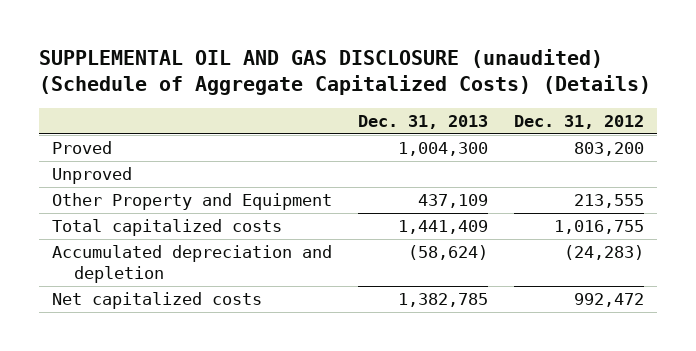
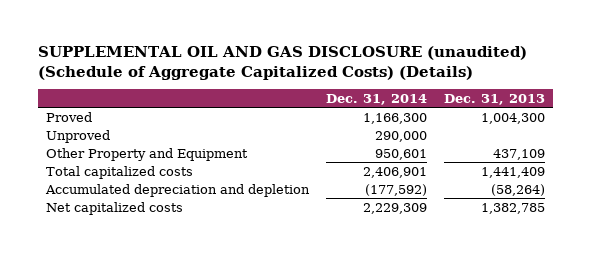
[514,114,645,129] Dec. 31, 2012 -> none
none -> [326,93,428,105] Dec. 31, 2014
[407,245,488,261] (58,624) -> [490,183,545,196] (58,264)

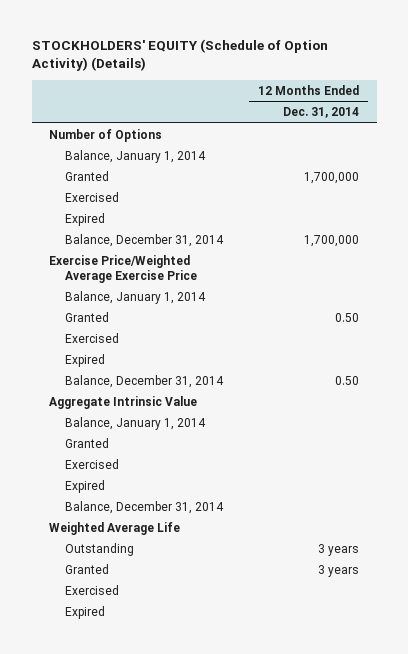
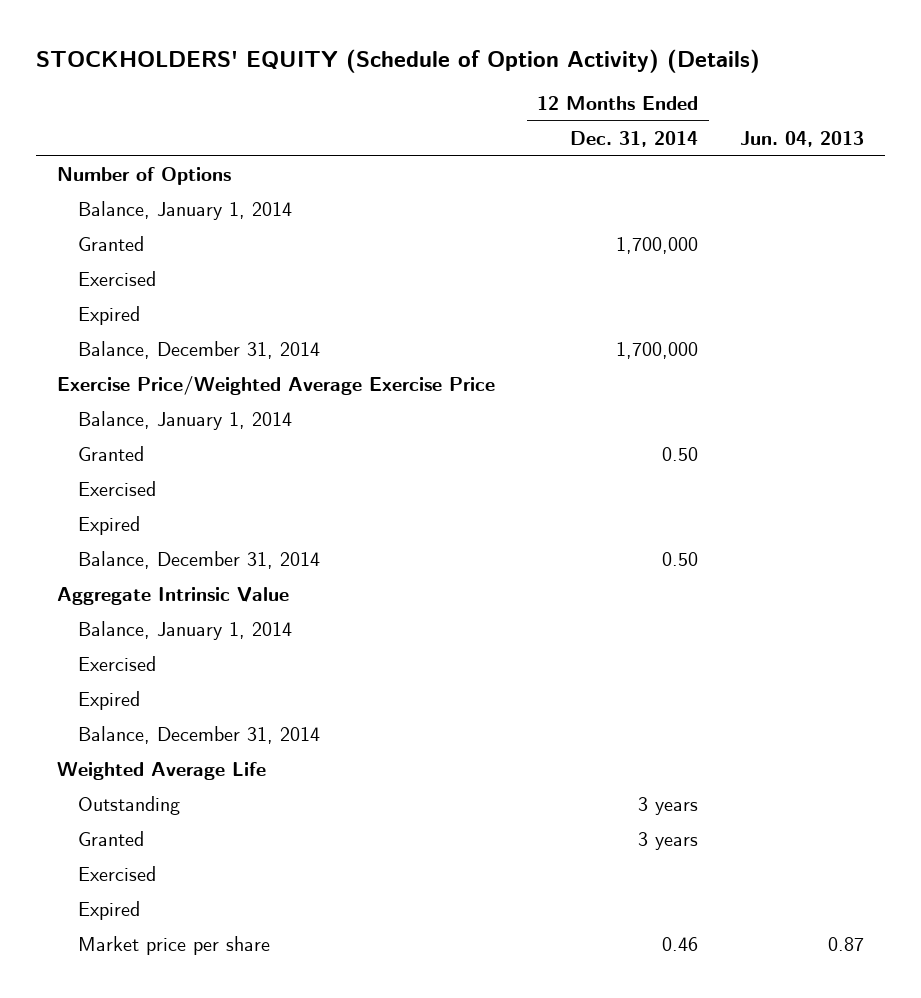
none -> [739,131,864,148] Jun. 04, 2013
[65,437,110,448] Granted -> none
none -> [78,936,271,956] Market price per share

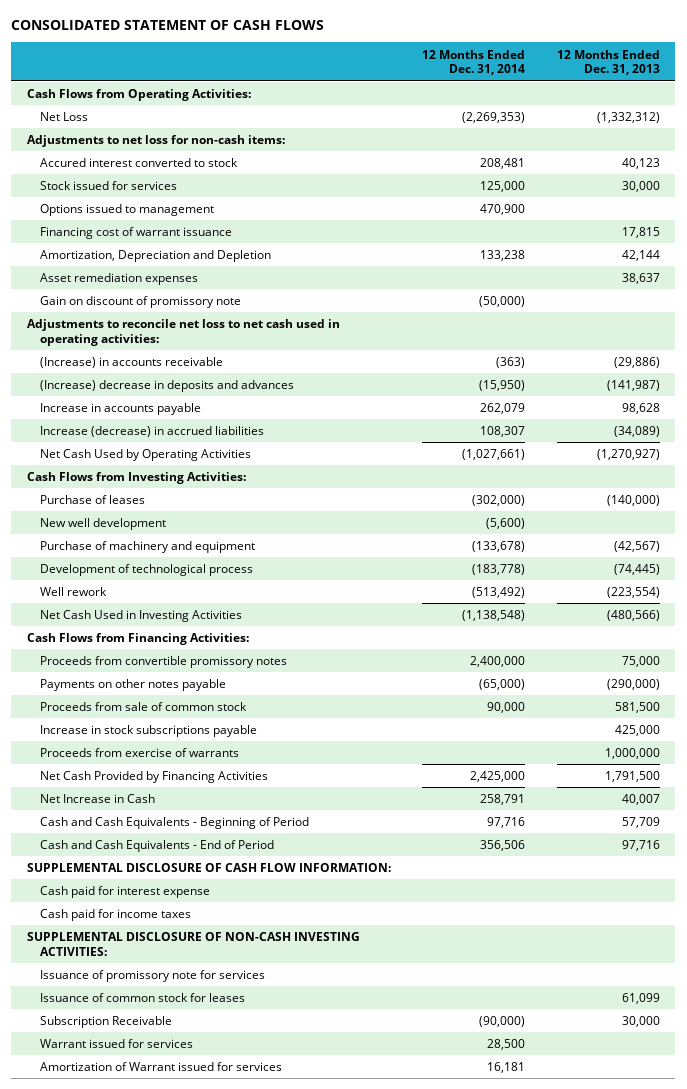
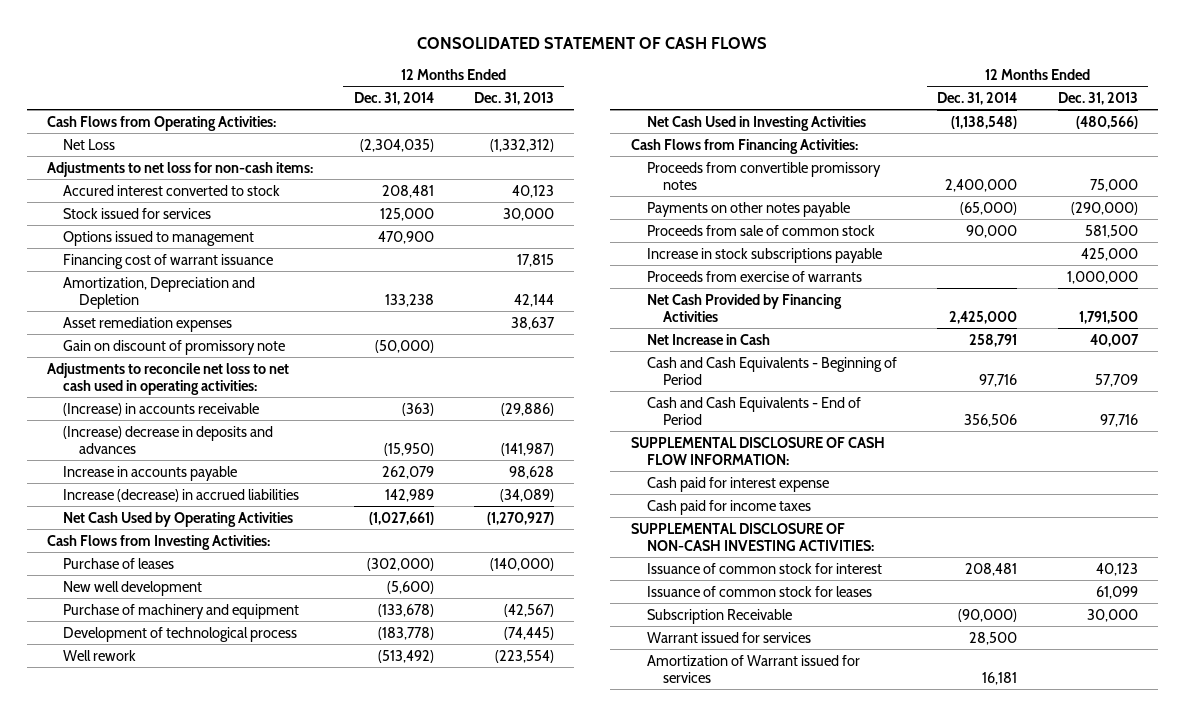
[462,112,526,124] (2,269,353) -> [359,138,434,152] (2,304,035)
[480,426,526,438] 108,307 -> [384,488,434,502] 142,989
[40,970,266,983] Issuance of promissory note for services -> none
none -> [646,562,882,574] Issuance of common stock for interest

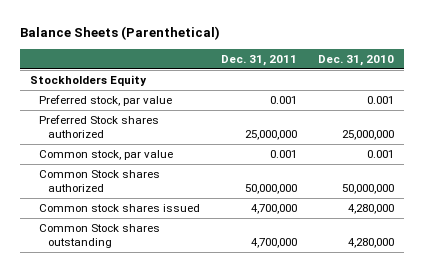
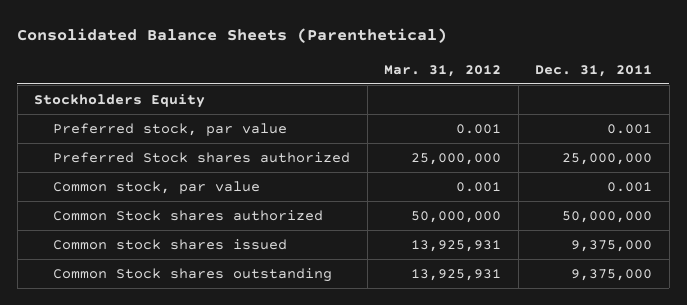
[19,26,220,41] Balance Sheets (Parenthetical) -> [17,28,448,44] Consolidated Balance Sheets (Parenthetical)
[317,54,394,66] Dec. 31, 2010 -> none
none -> [384,64,502,77] Mar. 31, 2012
[250,204,297,215] 4,700,000 -> [571,239,653,252] 9,375,000
[250,237,297,248] 4,700,000 -> [571,268,653,281] 9,375,000

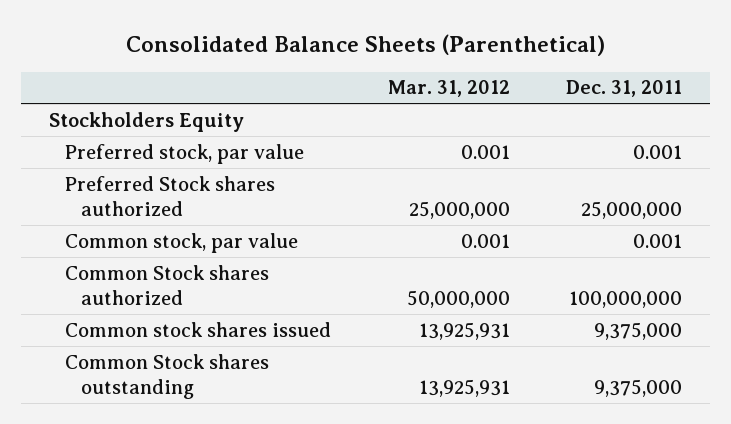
[562,210,653,223] 50,000,000 -> [568,290,682,308] 100,000,000

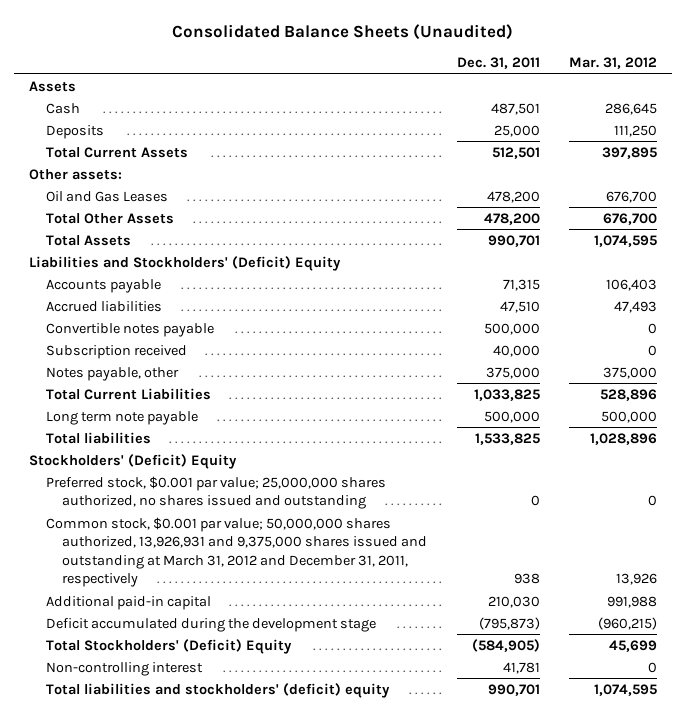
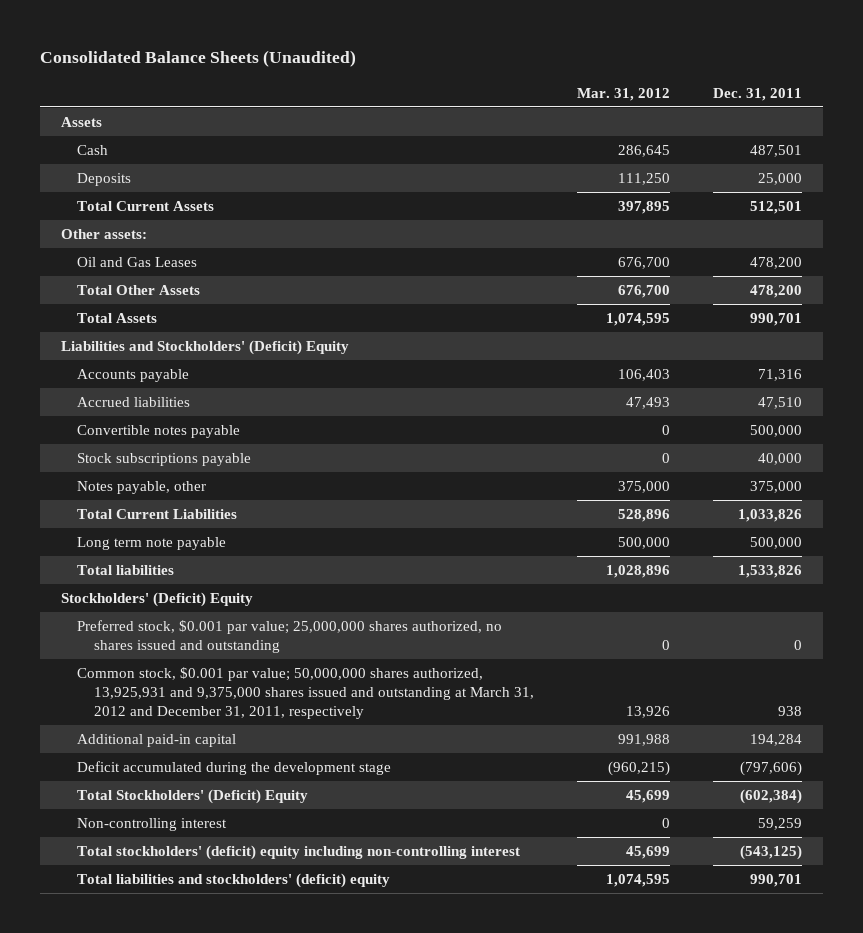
[502,278,540,291] 71,315 -> [757,369,802,382] 71,316
[45,344,187,359] Subscription received -> [77,453,252,467] Stock subscriptions payable
[473,388,540,401] 1,033,825 -> [737,509,802,523] 1,033,826
[474,432,540,445] 1,533,825 -> [737,565,802,579] 1,533,826
[45,516,428,588] Common stock, $0.001 par value; 50,000,000 shares authorized, 13,926,931 and 9,375,000 shares issued and outstanding at March 31, 2012 and December 31, 2011, respectively -> [77,667,534,719] Common stock, $0.001 par value; 50,000,000 shares authorized, 13,925,931 and 9,375,000 shares issued and outstanding at March 31, 2012 and December 31, 2011, respectively
[487,595,540,608] 210,030 -> [749,734,802,747] 194,284
[478,616,540,630] (795,873) -> [739,761,802,777] (797,606)
[471,638,540,652] (584,905) -> [739,789,802,805] (602,384)
[502,661,540,674] 41,781 -> [757,818,802,831] 59,259
none -> [77,845,521,861] Total stockholders' (deficit) equity including non-controlling interest

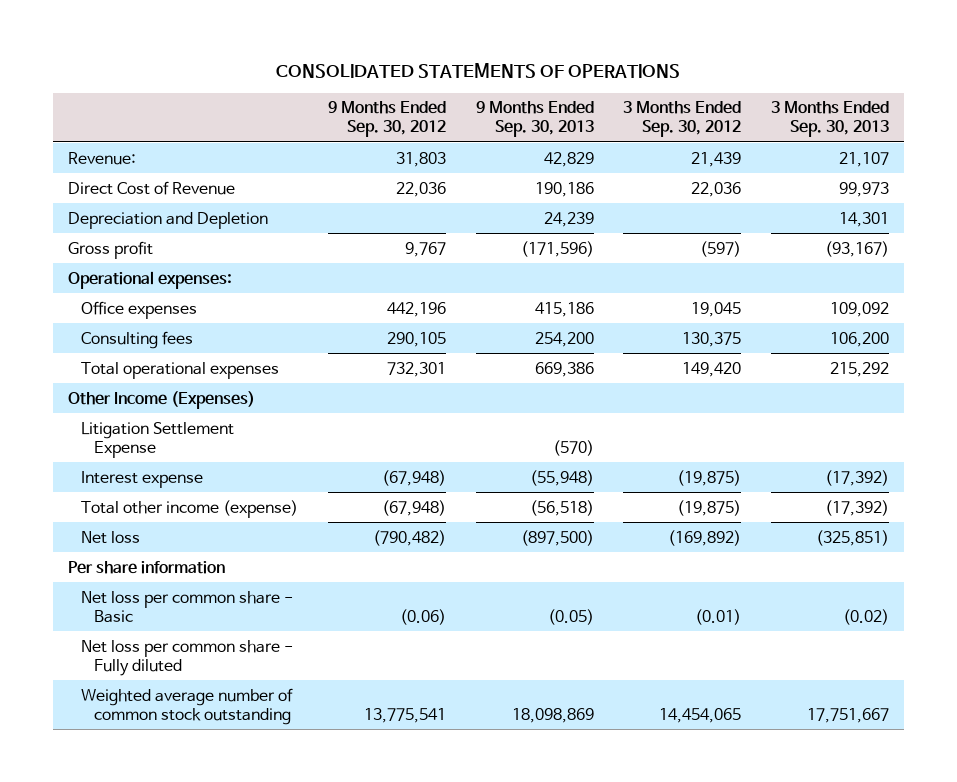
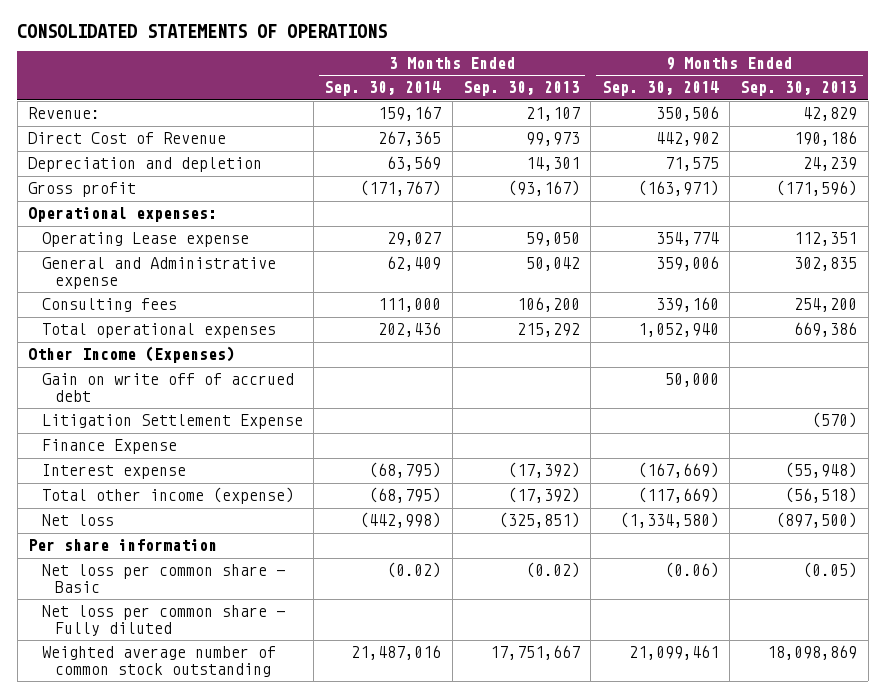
[327,101,446,138] 9 Months Ended Sep. 30, 2012 -> none
[623,101,742,138] 3 Months Ended Sep. 30, 2012 -> none
none -> [324,81,442,97] Sep. 30, 2014
none -> [601,81,719,97] Sep. 30, 2014
[67,211,268,229] Depreciation and Depletion -> [28,157,263,173] Depreciation and depletion
[81,300,198,319] Office expenses -> none
none -> [41,232,249,248] Operating Lease expense
none -> [41,257,276,289] General and Administrative expense
none -> [41,373,294,402] Gain on write off of accrued debt
none -> [41,439,177,455] Finance Expense

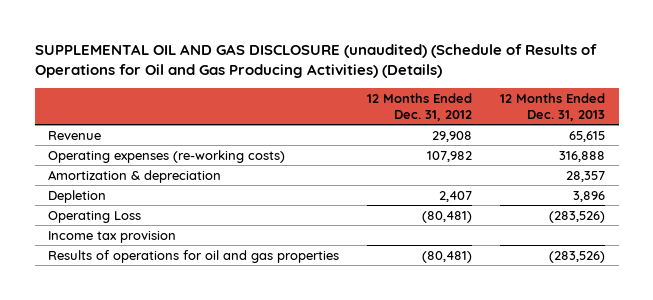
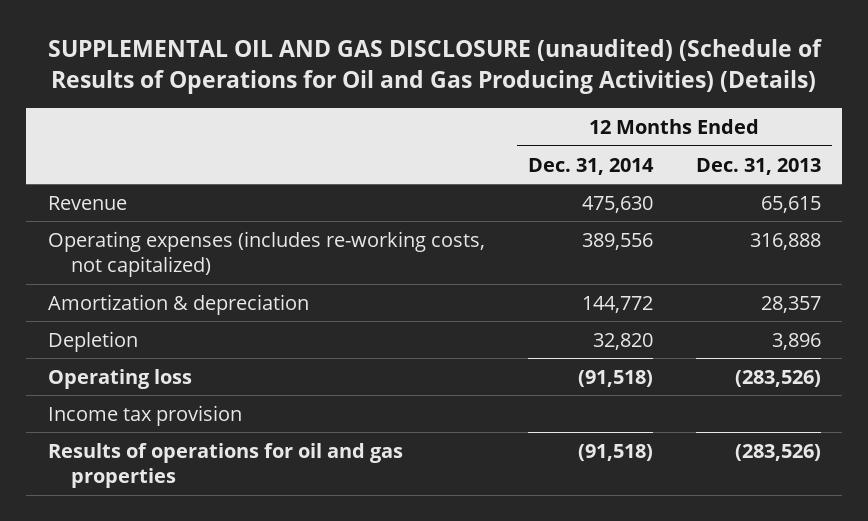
[367,92,473,121] 12 Months Ended Dec. 31, 2012 -> none
none -> [527,157,654,175] Dec. 31, 2014
[48,149,286,163] Operating expenses (re-working costs) -> [47,230,485,278] Operating expenses (includes re-working costs, not capitalized)
[48,210,142,223] Operating Loss -> [47,368,192,389] Operating loss

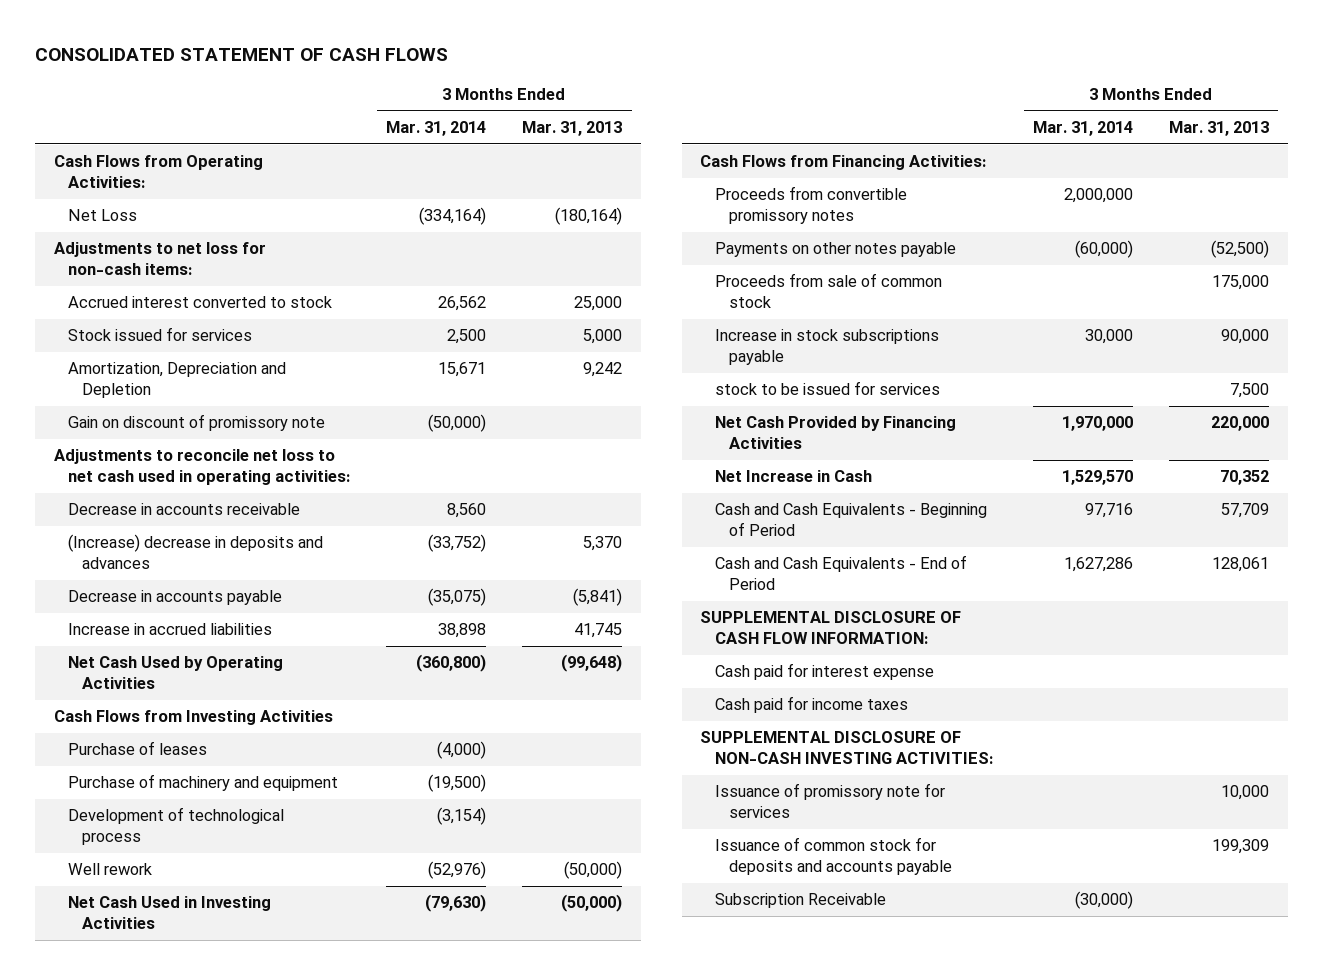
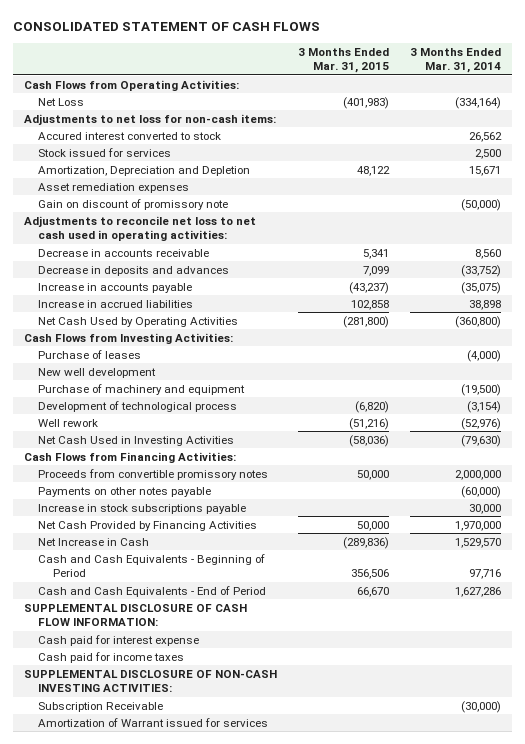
[522,121,623,137] Mar. 31, 2013 -> none
none -> [297,47,389,74] 3 Months Ended Mar. 31, 2015
[67,296,332,309] Accrued interest converted to stock -> [38,131,222,140] Accured interest converted to stock
none -> [38,182,190,193] Asset remediation expenses
[67,534,323,570] (Increase) decrease in deposits and advances -> [38,265,230,276] Decrease in deposits and advances
[67,590,282,606] Decrease in accounts payable -> [38,282,193,293] Increase in accounts payable
[53,710,333,726] Cash Flows from Investing Activities -> [23,332,233,344] Cash Flows from Investing Activities:
none -> [38,367,157,378] New well development
[714,273,942,309] Proceeds from sale of common stock -> none
[714,381,940,396] stock to be issued for services -> none
[714,783,945,819] Issuance of promissory note for services -> none
[714,837,953,876] Issuance of common stock for deposits and accounts payable -> none
none -> [38,717,269,727] Amortization of Warrant issued for services

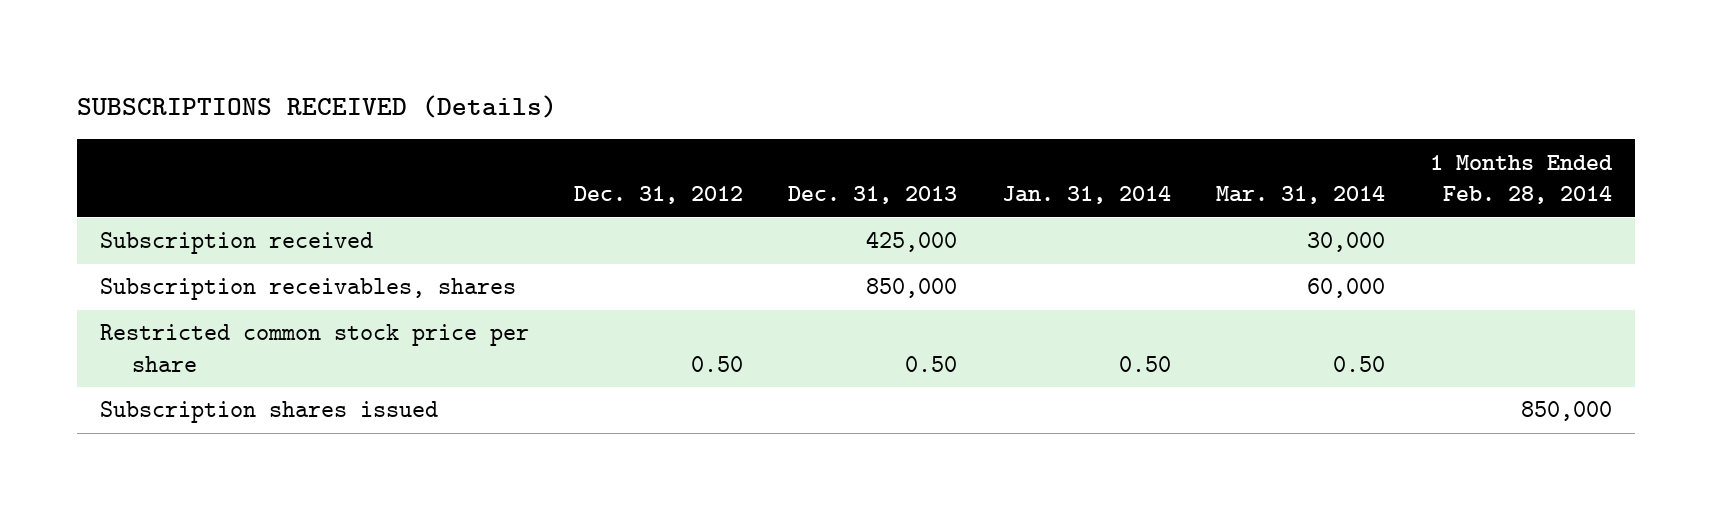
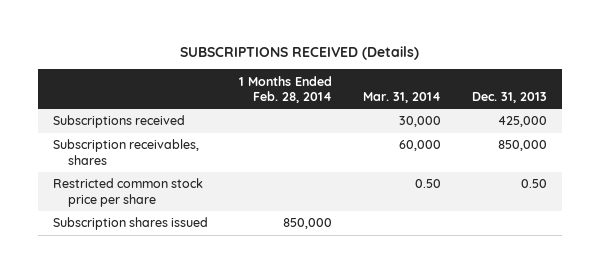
[573,186,743,205] Dec. 31, 2012 -> none
[1001,186,1171,205] Jan. 31, 2014 -> none
[99,232,373,255] Subscription received -> [53,115,186,129] Subscriptions received

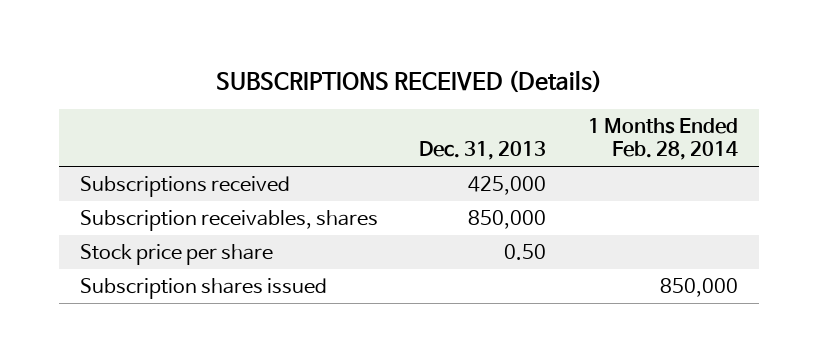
[362,91,441,103] Mar. 31, 2014 -> none
[53,178,204,207] Restricted common stock price per share -> [79,243,273,265] Stock price per share

